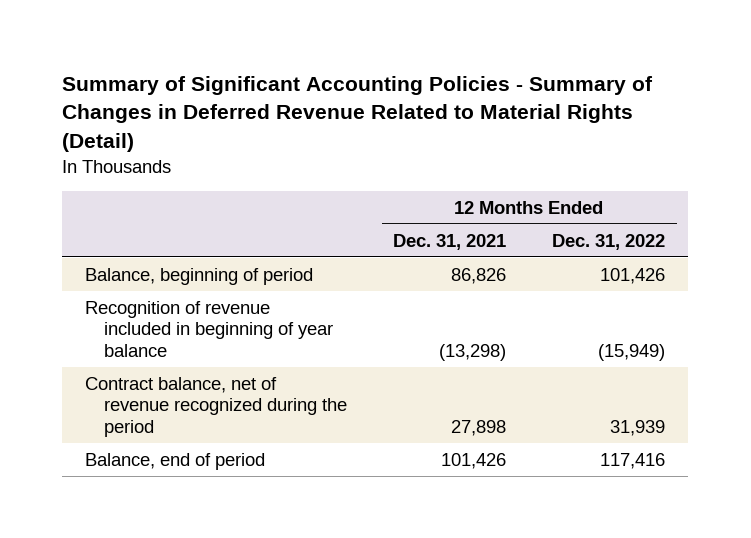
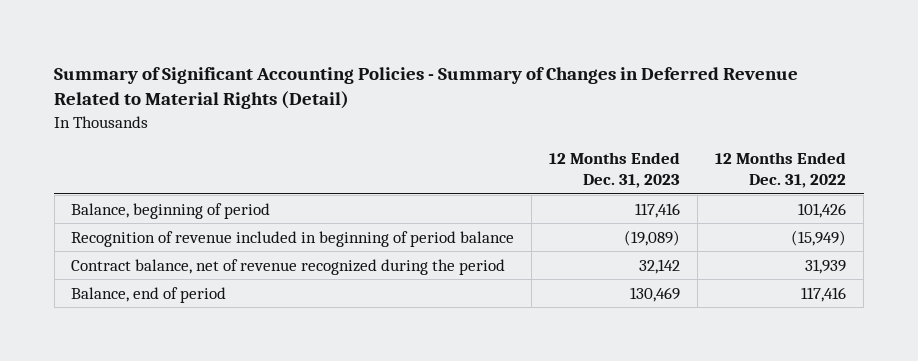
[393,233,507,250] Dec. 31, 2021 -> none
none -> [549,151,681,189] 12 Months Ended Dec. 31, 2023
[85,300,334,357] Recognition of revenue included in beginning of year balance -> [71,230,515,247] Recognition of revenue included in beginning of period balance

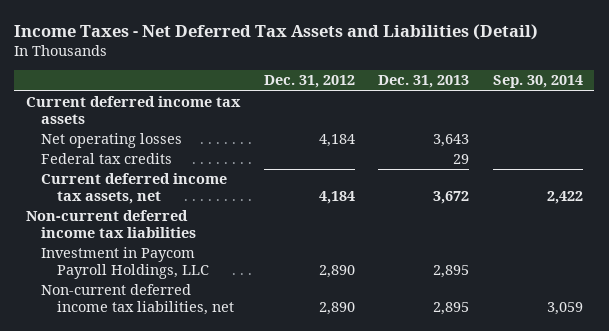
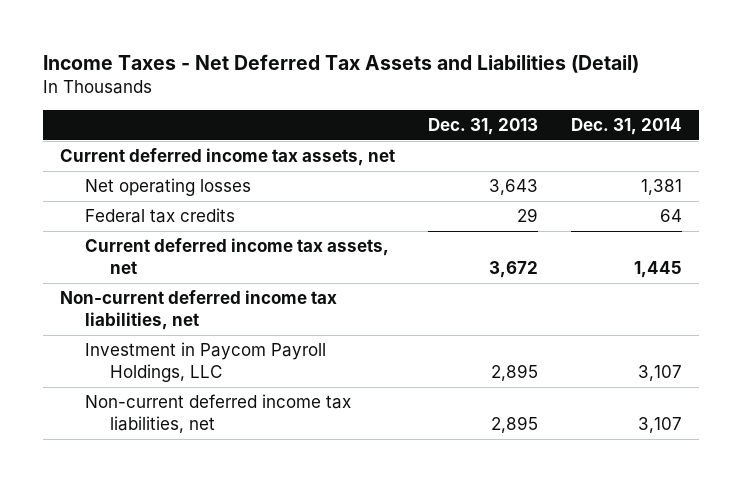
[263,75,355,89] Dec. 31, 2012 -> none
[492,75,583,89] Sep. 30, 2014 -> none
none -> [571,117,683,135] Dec. 31, 2014
[26,96,242,125] Current deferred income tax assets -> [59,148,395,167] Current deferred income tax assets, net
[26,210,197,239] Non-current deferred income tax liabilities -> [59,290,337,331] Non-current deferred income tax liabilities, net

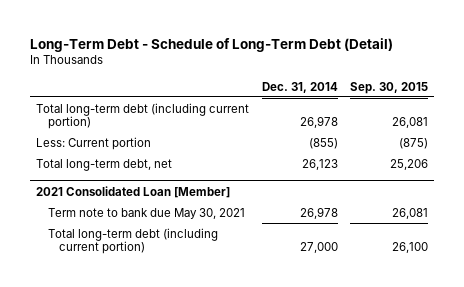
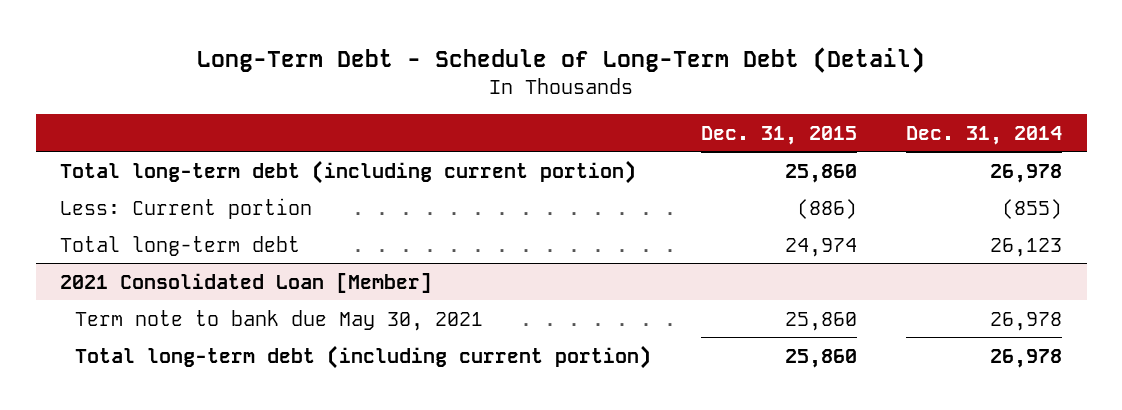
[349,81,428,94] Sep. 30, 2015 -> none
none -> [700,125,857,145] Dec. 31, 2015
[36,158,173,171] Total long-term debt, net -> [60,235,301,256] Total long-term debt
[299,242,338,254] 27,000 -> [989,348,1062,368] 26,978

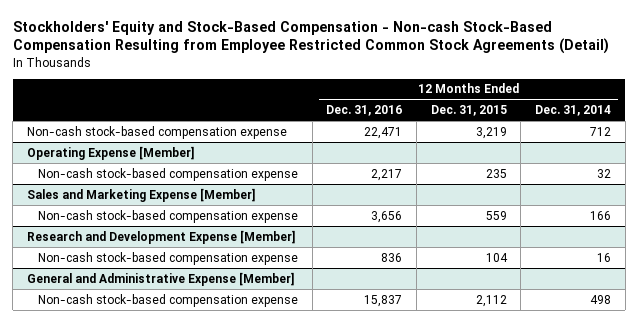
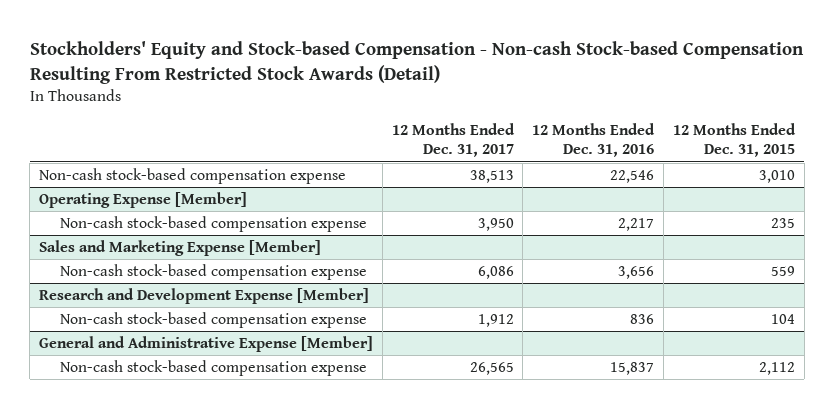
[12,20,609,55] Stockholders' Equity and Stock-Based Compensation - Non-cash Stock-Based Compensation Resulting from Employee Restricted Common Stock Agreements (Detail) -> [29,40,804,84] Stockholders' Equity and Stock-based Compensation - Non-cash Stock-based Compensation Resulting From Restricted Stock Awards (Detail)
[535,105,612,117] Dec. 31, 2014 -> none
none -> [391,122,515,158] 12 Months Ended Dec. 31, 2017
[364,126,403,139] 22,471 -> [610,170,655,184] 22,546
[475,126,507,139] 3,219 -> [758,170,795,184] 3,010

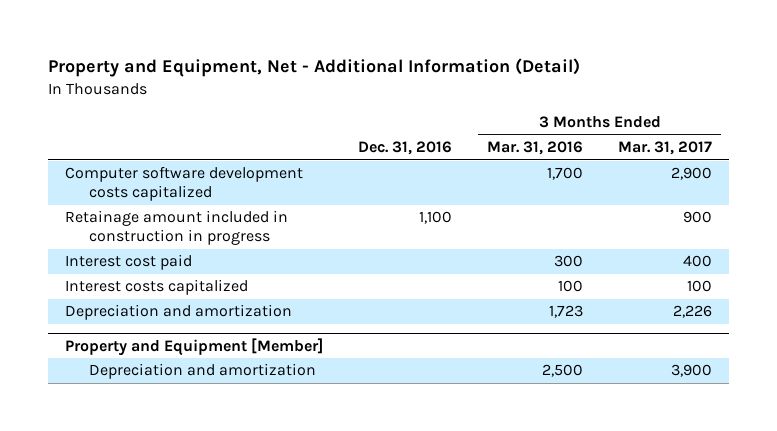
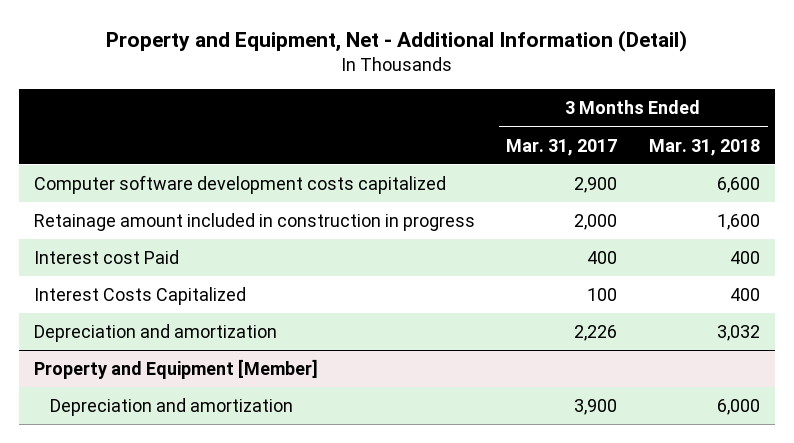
[358,141,453,156] Dec. 31, 2016 -> none
[487,141,584,156] Mar. 31, 2016 -> none
none -> [648,138,760,156] Mar. 31, 2018
[682,211,712,224] 900 -> [574,214,618,231] 2,000
[65,254,193,271] Interest cost paid -> [34,250,180,265] Interest cost Paid
[65,279,249,296] Interest costs capitalized -> [34,287,247,306] Interest Costs Capitalized

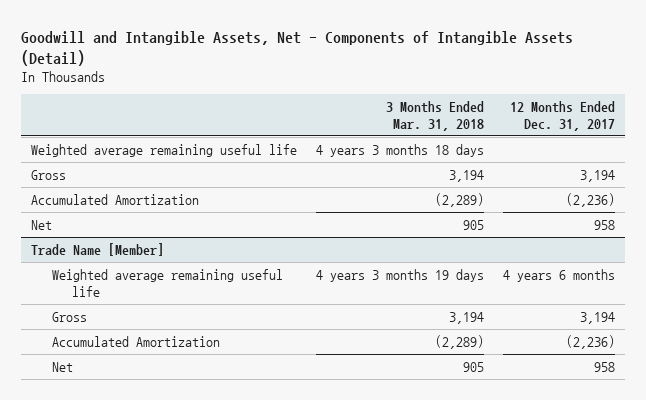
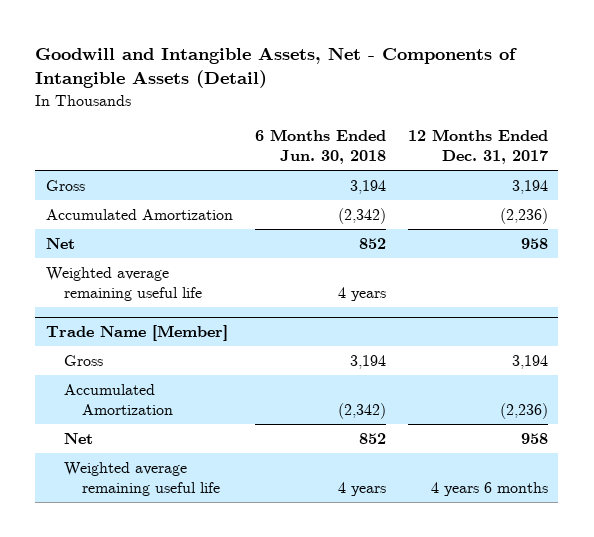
[385,100,484,131] 3 Months Ended Mar. 31, 2018 -> none
none -> [254,129,386,165] 6 Months Ended Jun. 30, 2018
[30,143,297,157] Weighted average remaining useful life -> [46,266,202,301] Weighted average remaining useful life
[51,268,283,297] Weighted average remaining useful life -> [63,461,220,496] Weighted average remaining useful life

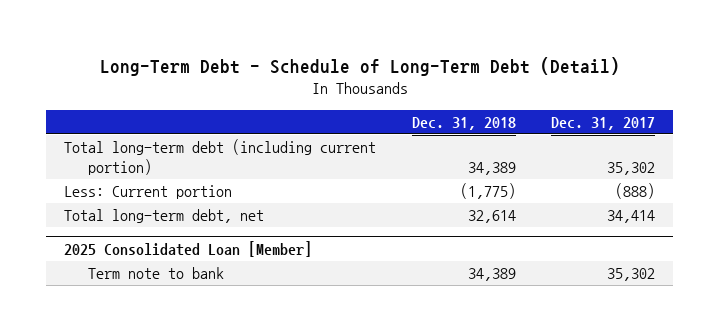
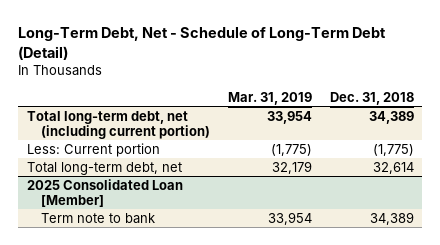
[99,56,620,76] Long-Term Debt - Schedule of Long-Term Debt (Detail) -> [17,26,386,60] Long-Term Debt, Net - Schedule of Long-Term Debt (Detail)
[551,116,656,130] Dec. 31, 2017 -> none
none -> [227,91,312,105] Mar. 31, 2019
[64,139,377,176] Total long-term debt (including current portion) -> [26,110,211,139] Total long-term debt, net (including current portion)

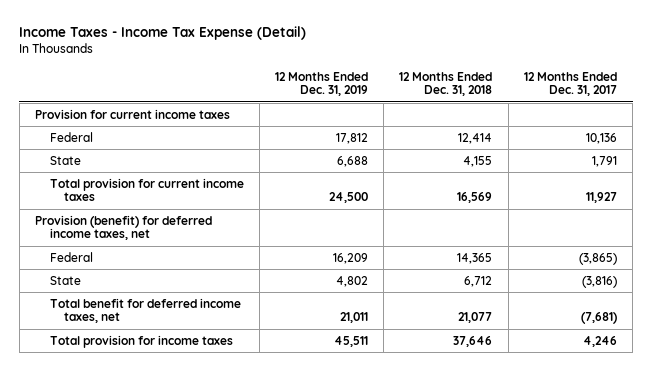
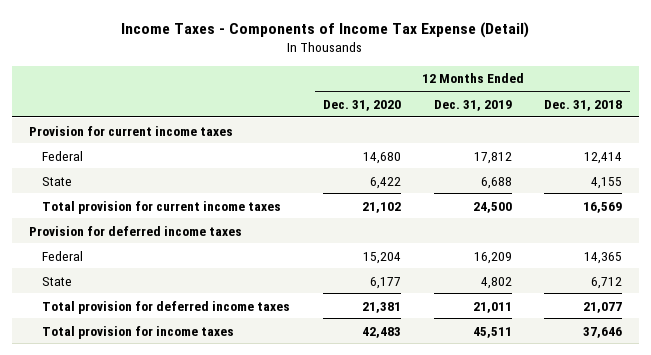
[19,26,307,41] Income Taxes - Income Tax Expense (Detail) -> [121,21,530,38] Income Taxes - Components of Income Tax Expense (Detail)
[523,71,617,97] 12 Months Ended Dec. 31, 2017 -> none
none -> [322,99,401,111] Dec. 31, 2020
[34,214,212,241] Provision (benefit) for deferred income taxes, net -> [28,225,242,236] Provision for deferred income taxes
[49,297,241,324] Total benefit for deferred income taxes, net -> [42,300,291,314] Total provision for deferred income taxes

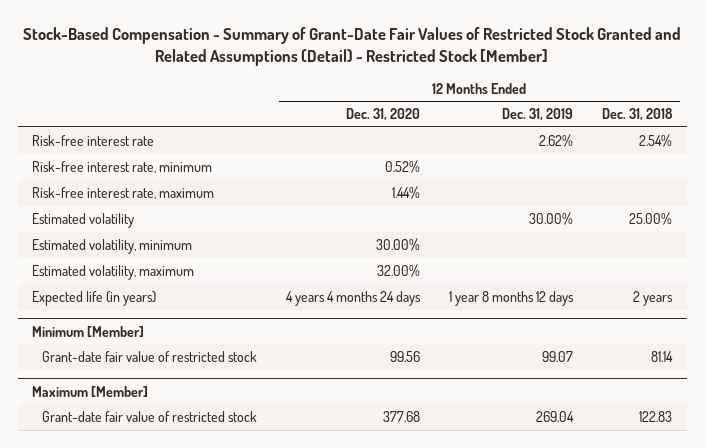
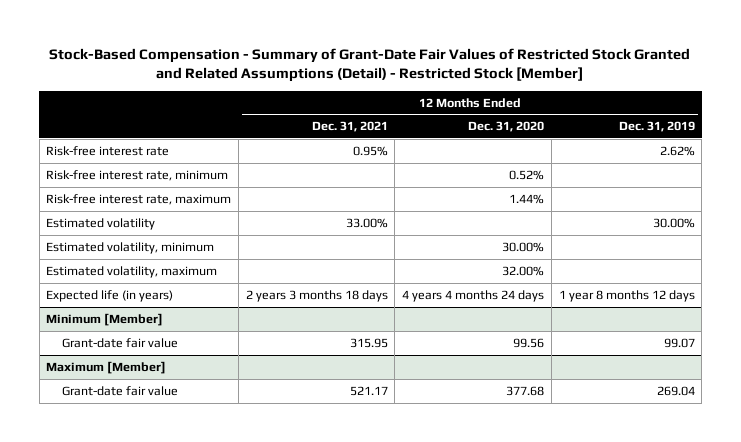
[602,108,674,122] Dec. 31, 2018 -> none
none -> [311,121,388,133] Dec. 31, 2021
[42,350,258,362] Grant-date fair value of restricted stock -> [62,337,179,348] Grant-date fair value
[42,410,258,422] Grant-date fair value of restricted stock -> [62,385,179,396] Grant-date fair value

